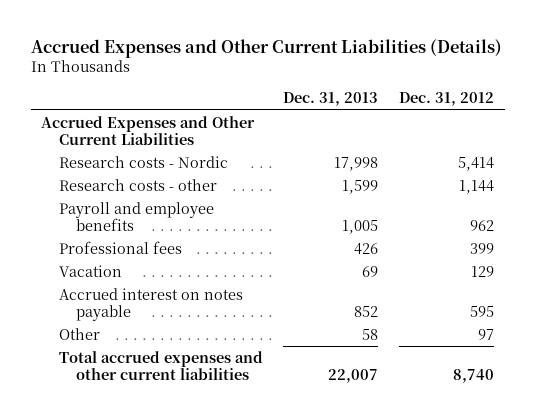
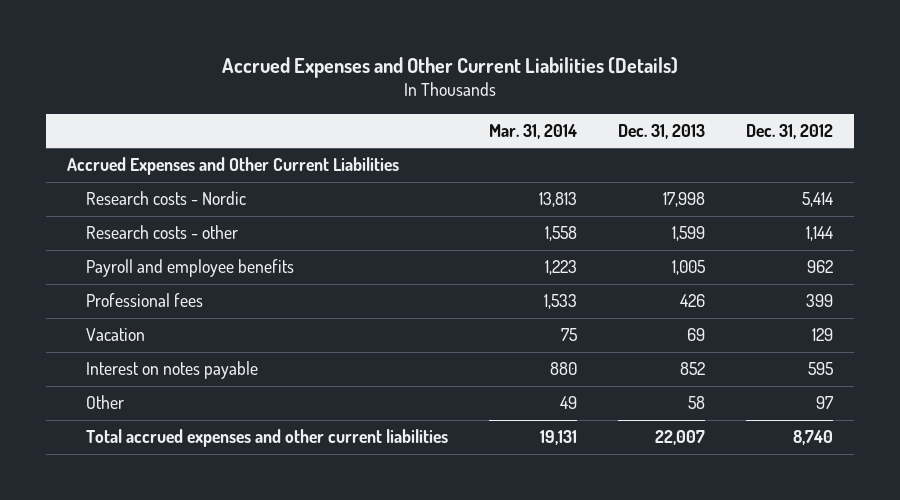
none -> [488,123,577,139] Mar. 31, 2014
[58,287,243,321] Accrued interest on notes payable -> [85,361,258,380] Interest on notes payable

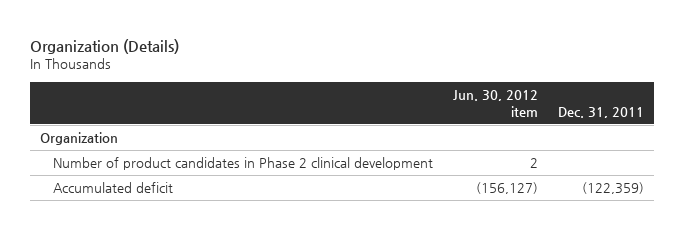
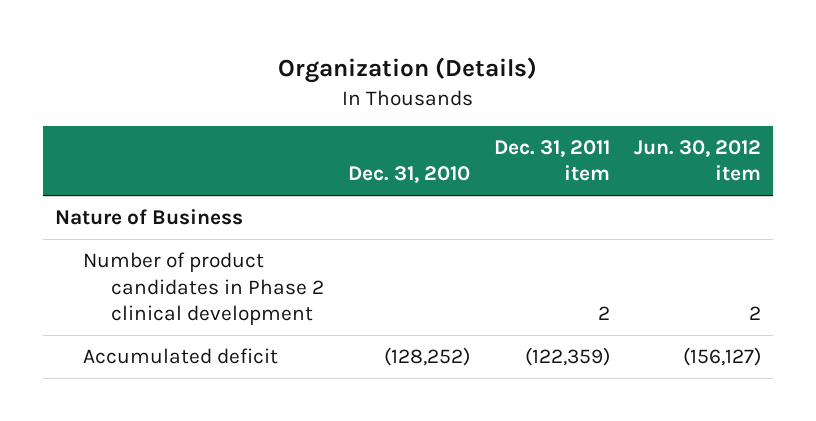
[558,106,645,118] Dec. 31, 2011 -> none
none -> [347,166,470,184] Dec. 31, 2010
none -> [493,139,610,182] Dec. 31, 2011 item
[40,132,119,146] Organization -> [55,209,244,226] Nature of Business

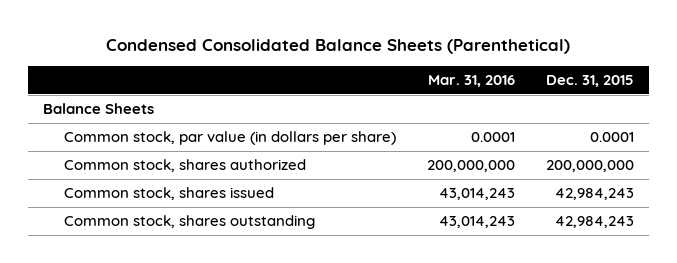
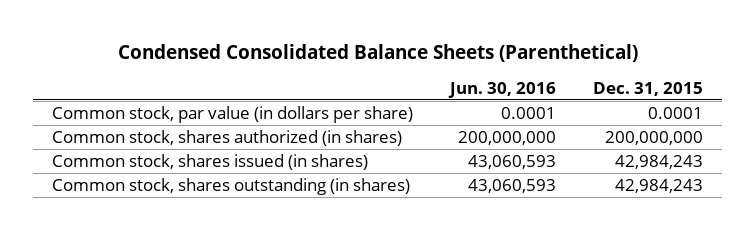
[427,75,515,88] Mar. 31, 2016 -> none
none -> [448,81,557,98] Jun. 30, 2016
[42,103,154,115] Balance Sheets -> none
[64,159,307,173] Common stock, shares authorized -> [51,130,402,147] Common stock, shares authorized (in shares)
[64,187,275,201] Common stock, shares issued -> [51,154,368,171] Common stock, shares issued (in shares)
[64,215,316,230] Common stock, shares outstanding -> [51,178,410,196] Common stock, shares outstanding (in shares)

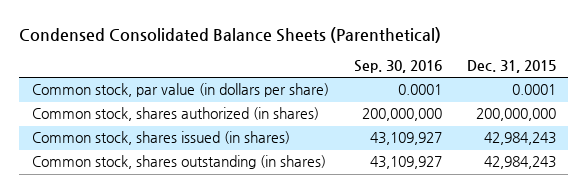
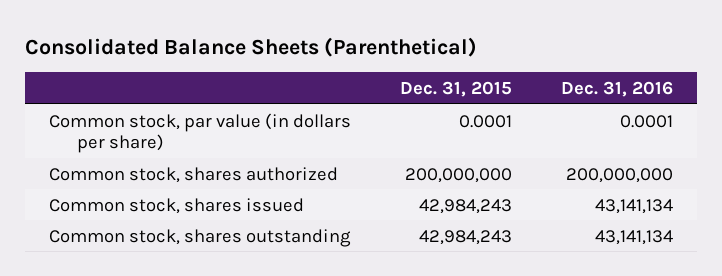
[19,27,442,44] Condensed Consolidated Balance Sheets (Parenthetical) -> [24,36,477,57] Consolidated Balance Sheets (Parenthetical)
[353,59,442,73] Sep. 30, 2016 -> none
none -> [560,80,673,97] Dec. 31, 2016
[31,107,319,122] Common stock, shares authorized (in shares) -> [49,166,339,183] Common stock, shares authorized
[31,131,290,146] Common stock, shares issued (in shares) -> [49,197,305,214] Common stock, shares issued
[31,155,326,170] Common stock, shares outstanding (in shares) -> [49,228,352,247] Common stock, shares outstanding

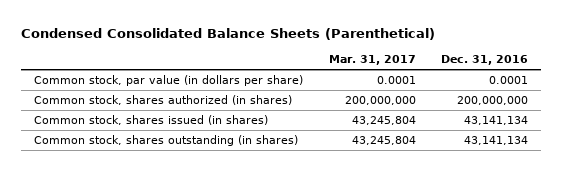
[24,36,477,57] Consolidated Balance Sheets (Parenthetical) -> [21,28,436,41] Condensed Consolidated Balance Sheets (Parenthetical)
[399,80,512,97] Dec. 31, 2015 -> none
none -> [328,55,416,66] Mar. 31, 2017
[49,166,339,183] Common stock, shares authorized -> [34,94,293,105] Common stock, shares authorized (in shares)
[49,197,305,214] Common stock, shares issued -> [34,114,269,125] Common stock, shares issued (in shares)
[49,228,352,247] Common stock, shares outstanding -> [34,134,299,146] Common stock, shares outstanding (in shares)

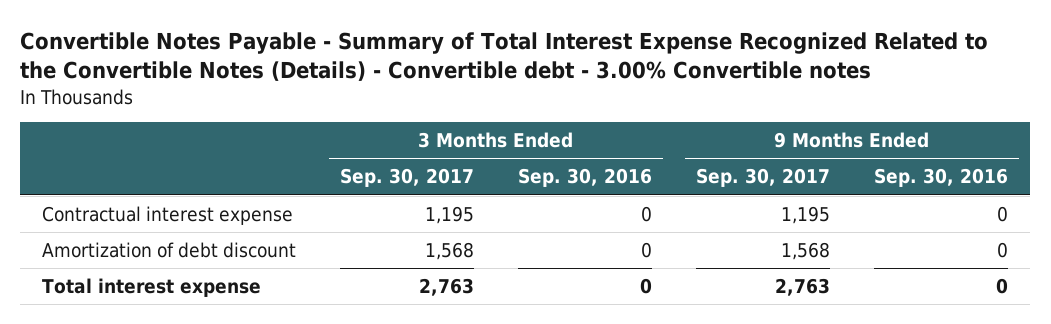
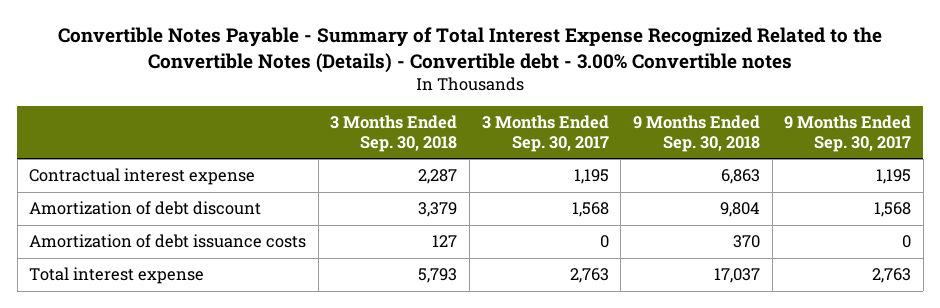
[518,168,653,188] Sep. 30, 2016 -> none
[874,168,1009,188] Sep. 30, 2016 -> none
none -> [330,115,458,152] 3 Months Ended Sep. 30, 2018
none -> [632,115,760,152] 9 Months Ended Sep. 30, 2018
none -> [29,234,307,249] Amortization of debt issuance costs

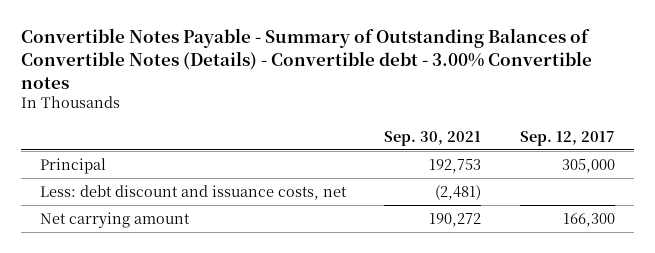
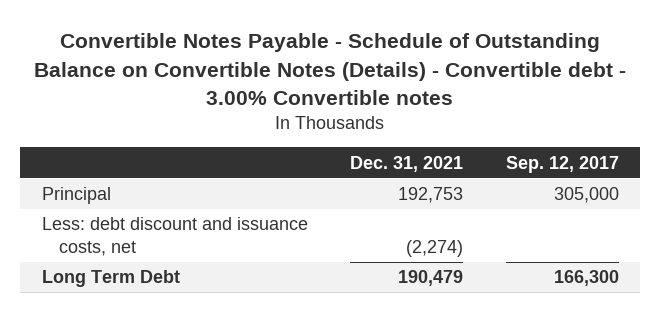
[20,28,592,89] Convertible Notes Payable - Summary of Outstanding Balances of Convertible Notes (Details) - Convertible debt - 3.00% Convertible notes -> [34,33,627,105] Convertible Notes Payable - Schedule of Outstanding Balance on Convertible Notes (Details) - Convertible debt - 3.00% Convertible notes
[384,130,482,146] Sep. 30, 2021 -> none
none -> [350,155,464,172] Dec. 31, 2021
[39,211,190,228] Net carrying amount -> [41,270,180,288] Long Term Debt

